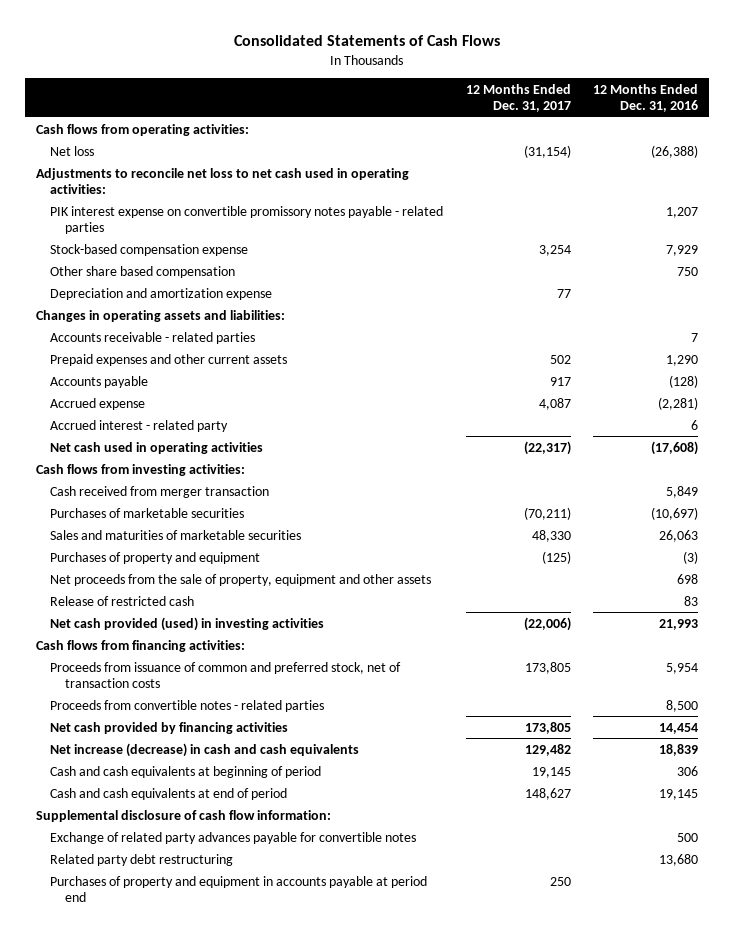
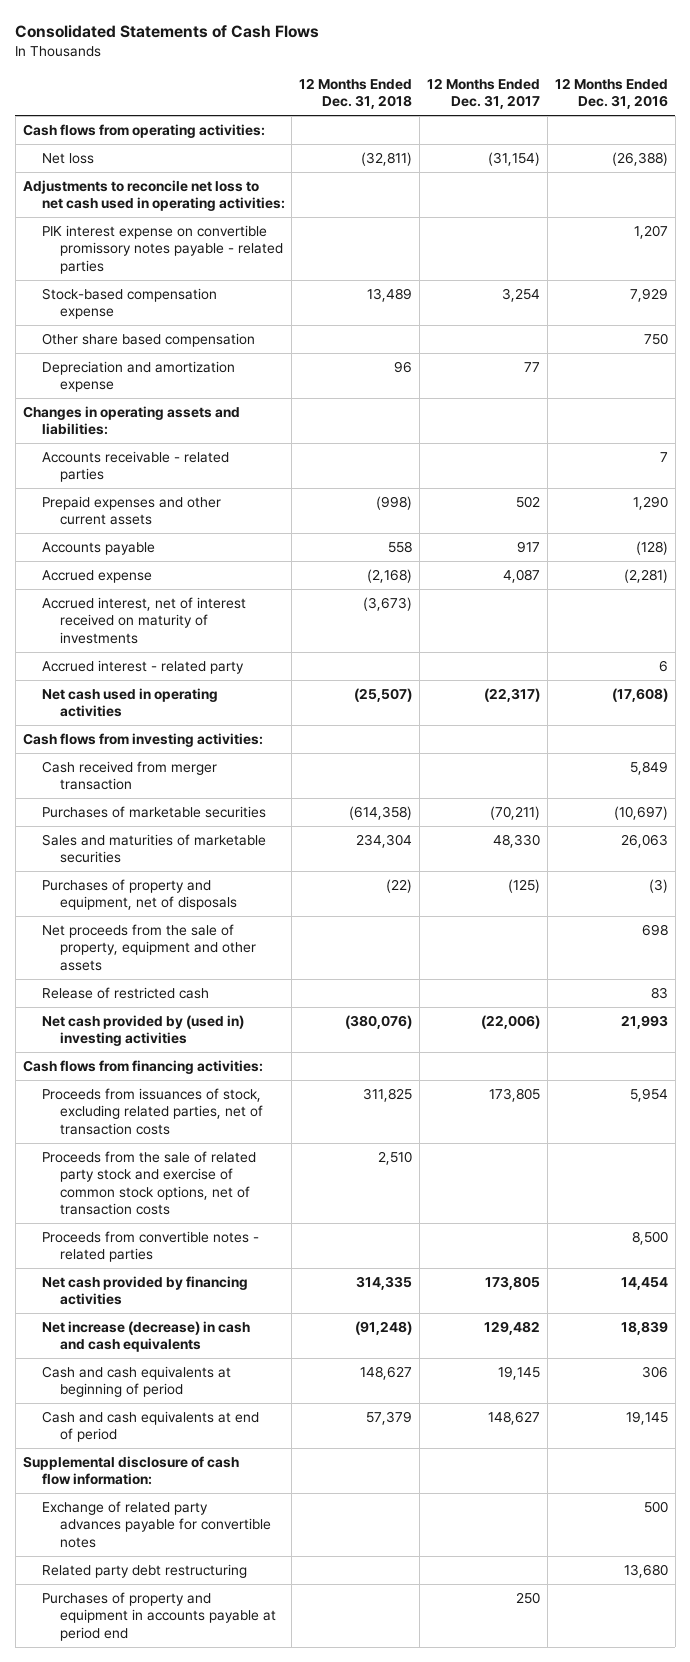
none -> [299,77,413,110] 12 Months Ended Dec. 31, 2018
none -> [41,596,246,644] Accrued interest, net of interest received on maturity of investments
[50,551,261,564] Purchases of property and equipment -> [41,878,238,911] Purchases of property and equipment, net of disposals
[50,616,325,631] Net cash provided (used) in investing activities -> [41,1014,244,1047] Net cash provided by (used in) investing activities
[50,661,402,688] Proceeds from issuance of common and preferred stock, net of transaction costs -> [41,1087,264,1135] Proceeds from issuances of stock, excluding related parties, net of transaction costs
none -> [41,1150,256,1216] Proceeds from the sale of related party stock and exercise of common stock options, net of transaction costs

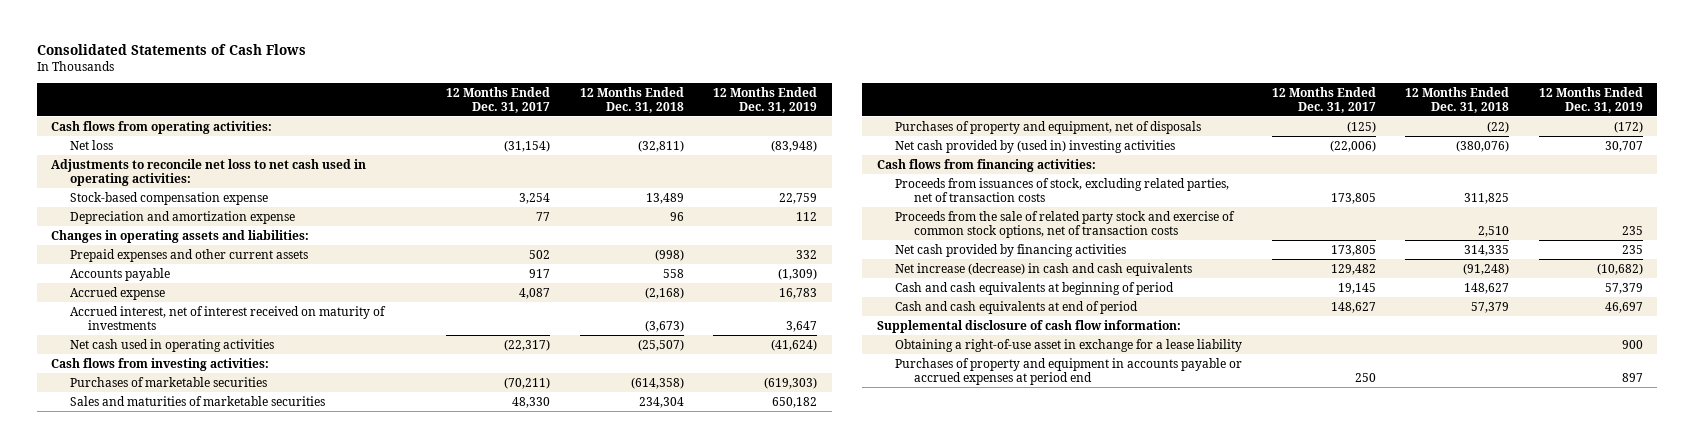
[554,77,668,110] 12 Months Ended Dec. 31, 2016 -> none
none -> [713,86,818,113] 12 Months Ended Dec. 31, 2019
[41,224,284,274] PIK interest expense on convertible promissory notes payable - related parties -> none
[41,332,255,347] Other share based compensation -> none
[41,450,229,483] Accounts receivable - related parties -> none
[41,659,244,674] Accrued interest - related party -> none
[41,760,217,791] Cash received from merger transaction -> none
[41,923,257,971] Net proceeds from the sale of property, equipment and other assets -> none
[41,986,209,999] Release of restricted cash -> none
[41,1230,259,1263] Proceeds from convertible notes - related parties -> none
[41,1500,272,1548] Exchange of related party advances payable for convertible notes -> none
[41,1563,247,1578] Related party debt restructuring -> none
none -> [895,338,1243,352] Obtaining a right-of-use asset in exchange for a lease liability
[41,1591,277,1641] Purchases of property and equipment in accounts payable at period end -> [895,357,1243,385] Purchases of property and equipment in accounts payable or accrued expenses at period end

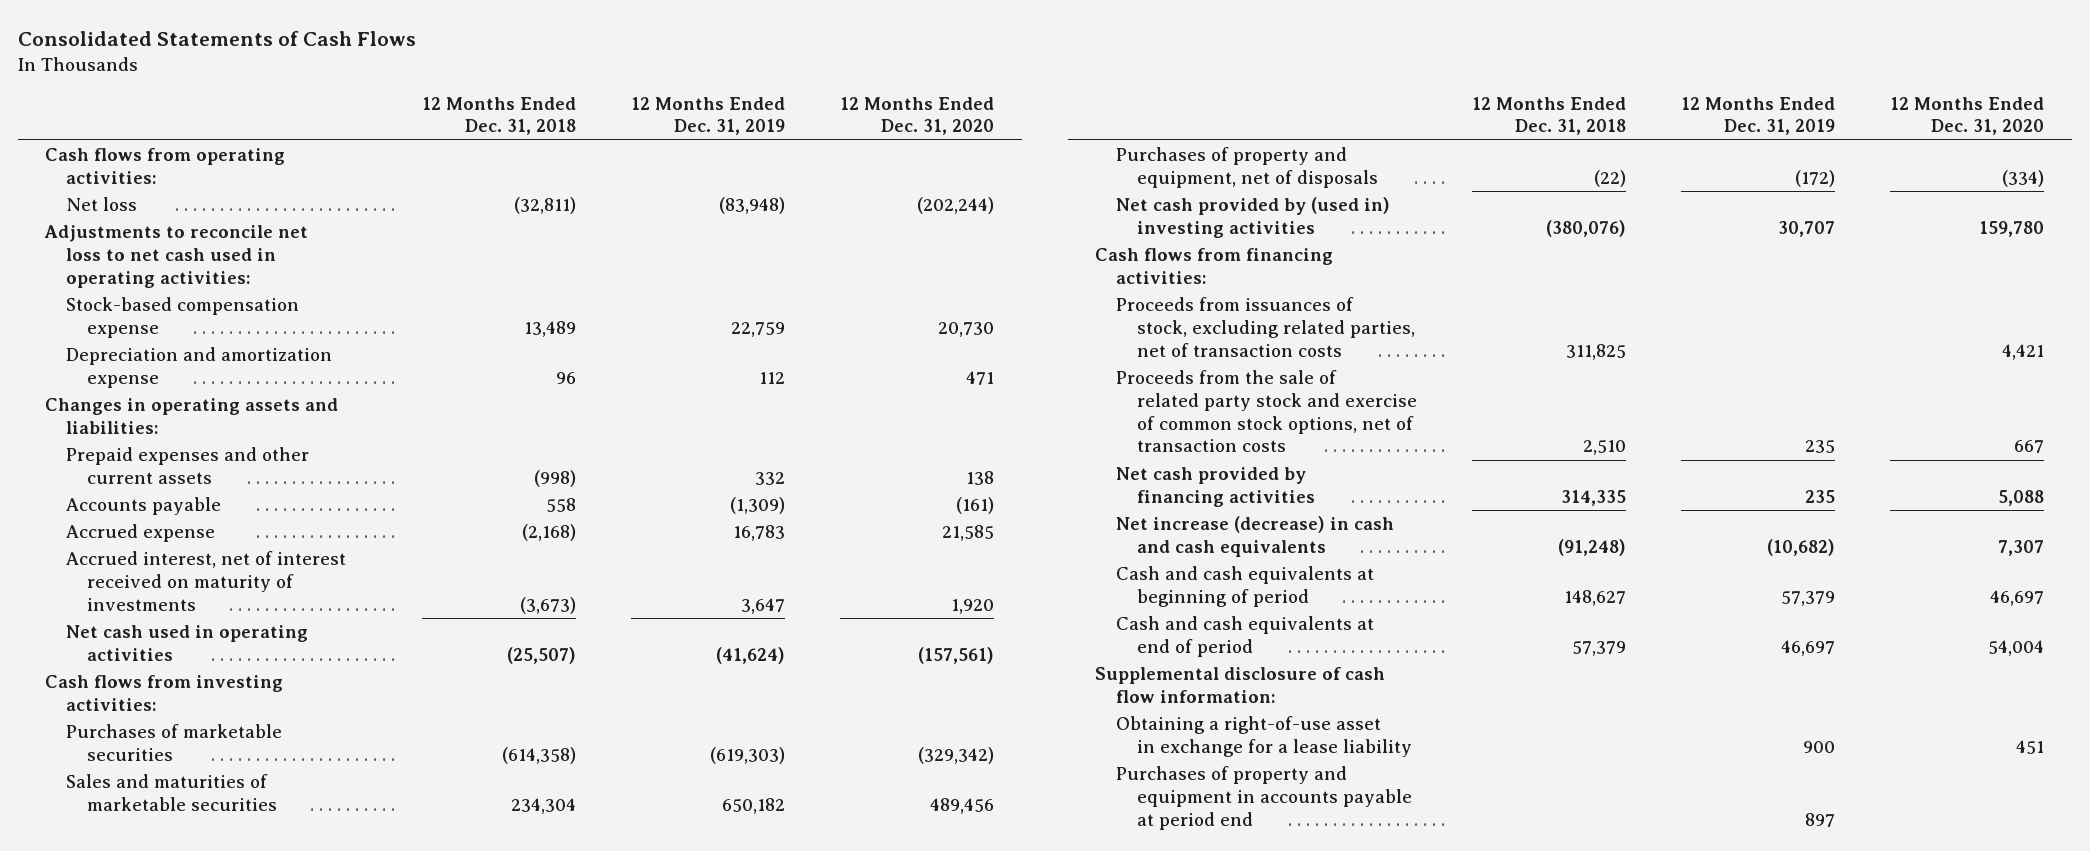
[446,86,551,113] 12 Months Ended Dec. 31, 2017 -> none
none -> [840,96,995,136] 12 Months Ended Dec. 31, 2020
[895,357,1243,385] Purchases of property and equipment in accounts payable or accrued expenses at period end -> [1116,765,1413,830] Purchases of property and equipment in accounts payable at period end

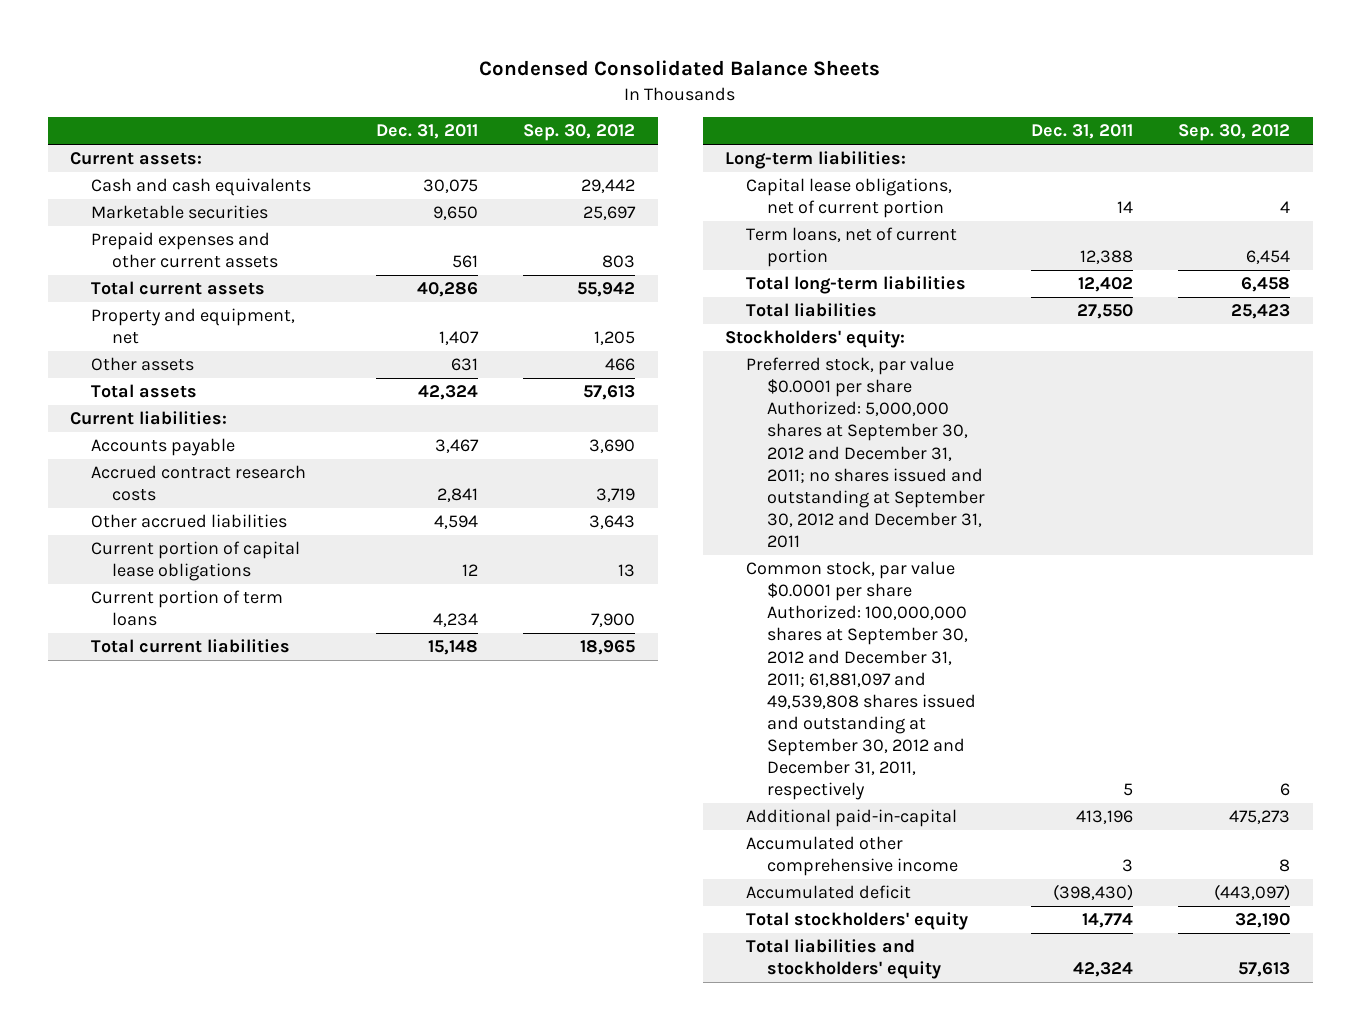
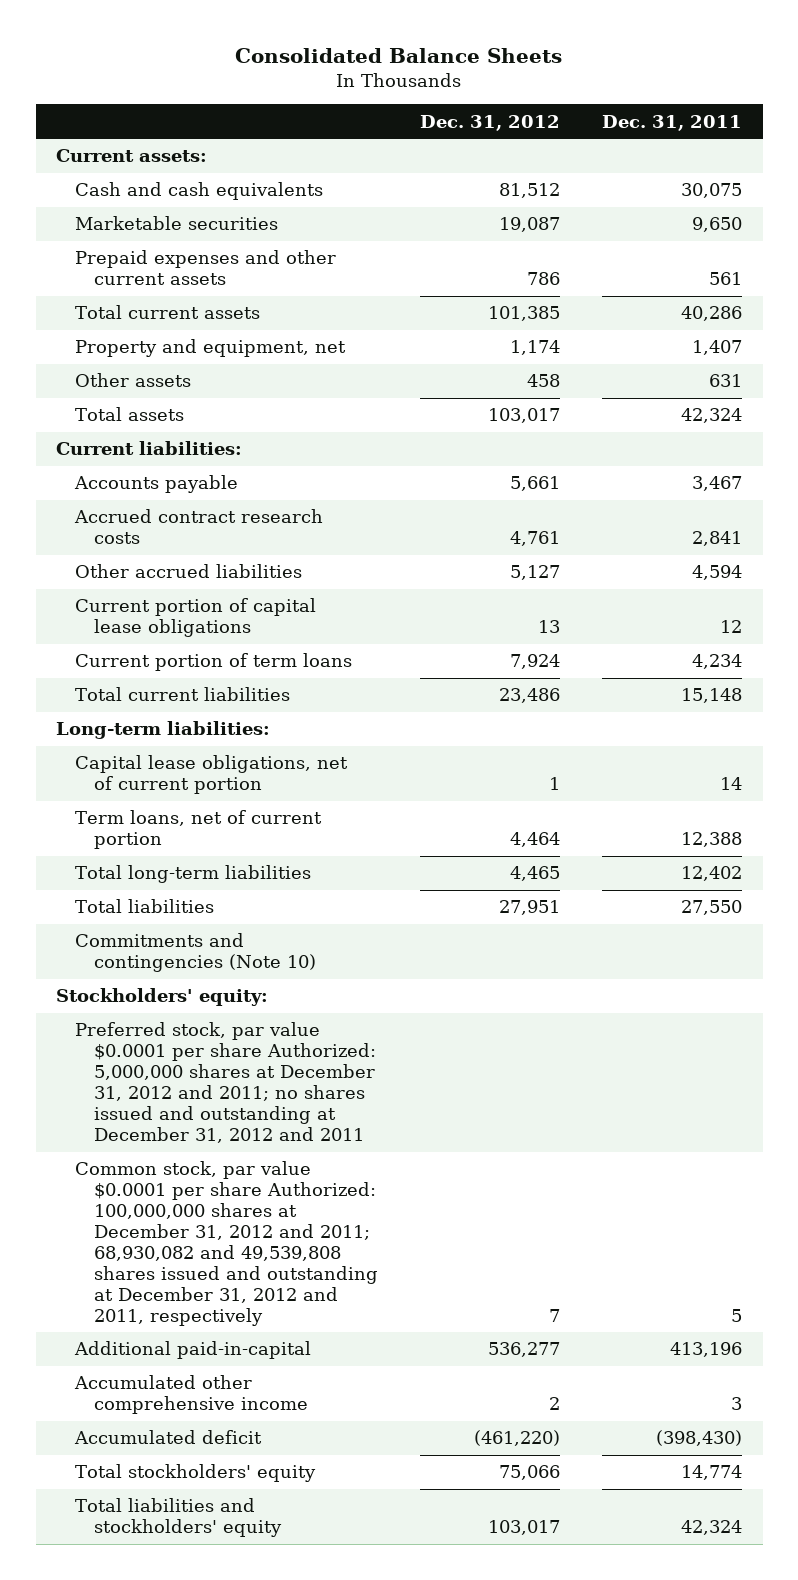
[479,60,881,77] Condensed Consolidated Balance Sheets -> [235,47,563,63] Consolidated Balance Sheets
[523,124,636,142] Sep. 30, 2012 -> none
none -> [419,114,560,131] Dec. 31, 2012
none -> [75,933,317,973] Commitments and contingencies (Note 10)
[746,356,986,549] Preferred stock, par value $0.0001 per share Authorized: 5,000,000 shares at September 30, 2012 and December 31, 2011; no shares issued and outstanding at September 30, 2012 and December 31, 2011 -> [75,1022,377,1143] Preferred stock, par value $0.0001 per share Authorized: 5,000,000 shares at December 31, 2012 and 2011; no shares issued and outstanding at December 31, 2012 and 2011
[746,560,977,801] Common stock, par value $0.0001 per share Authorized: 100,000,000 shares at September 30, 2012 and December 31, 2011; 61,881,097 and 49,539,808 shares issued and outstanding at September 30, 2012 and December 31, 2011, respectively -> [75,1161,379,1326] Common stock, par value $0.0001 per share Authorized: 100,000,000 shares at December 31, 2012 and 2011; 68,930,082 and 49,539,808 shares issued and outstanding at December 31, 2012 and 2011, respectively

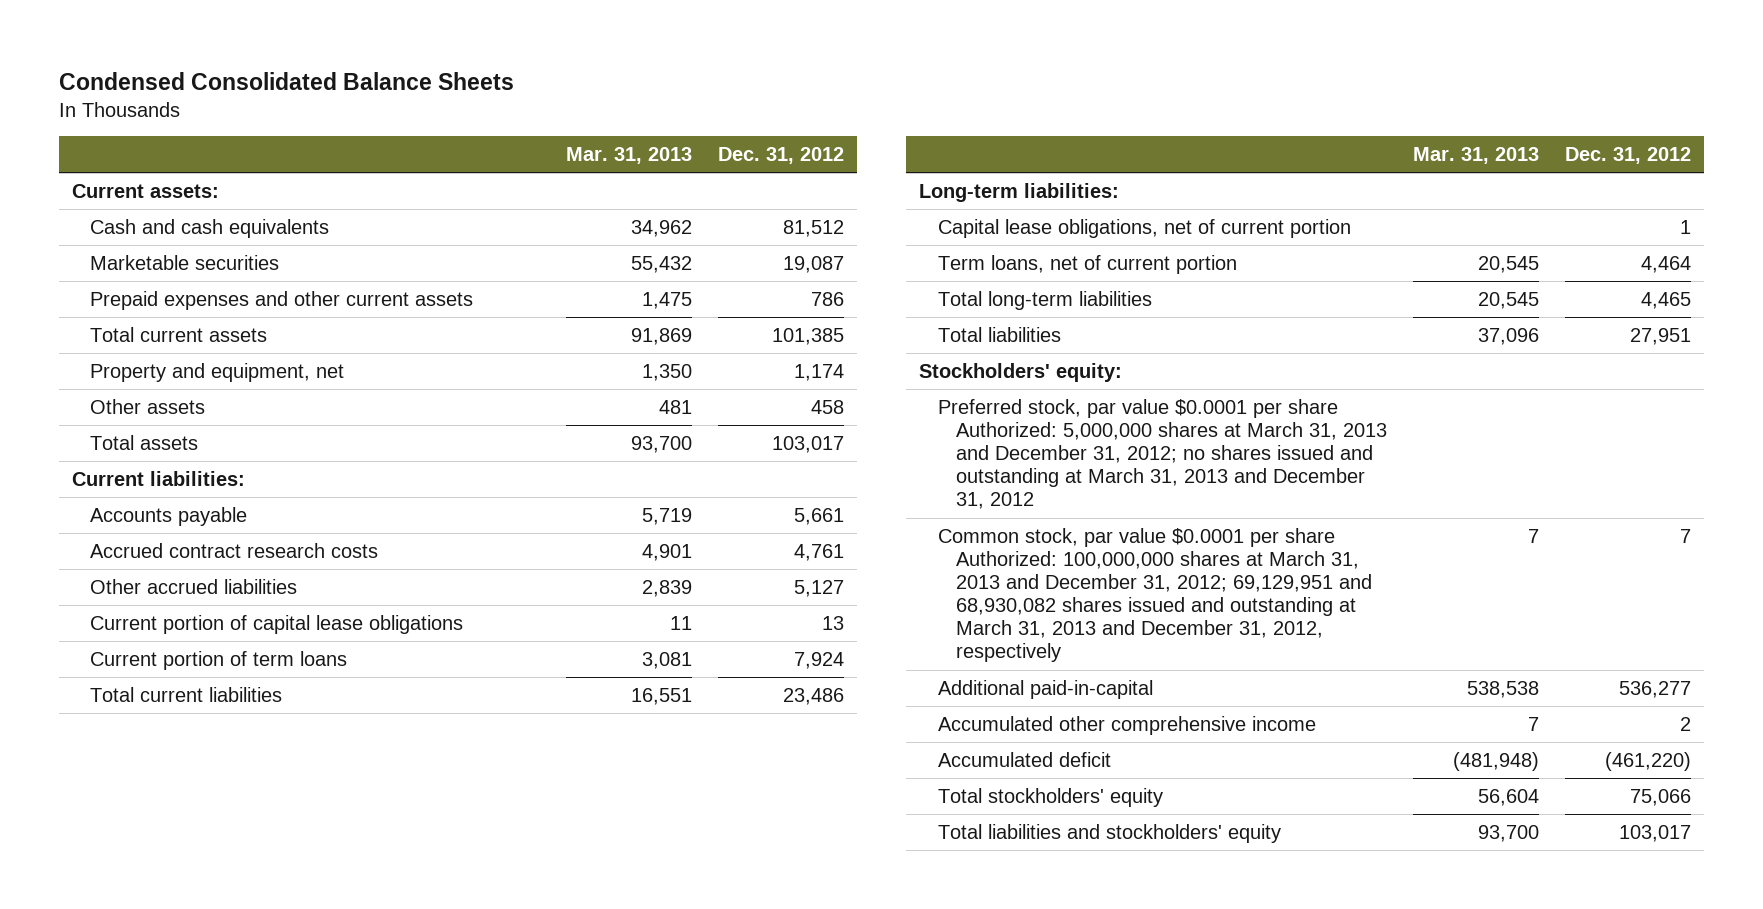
[235,47,563,63] Consolidated Balance Sheets -> [59,71,515,90] Condensed Consolidated Balance Sheets
[601,114,742,131] Dec. 31, 2011 -> none
none -> [565,147,692,165] Mar. 31, 2013
[75,933,317,973] Commitments and contingencies (Note 10) -> none
[75,1022,377,1143] Preferred stock, par value $0.0001 per share Authorized: 5,000,000 shares at December 31, 2012 and 2011; no shares issued and outstanding at December 31, 2012 and 2011 -> [937,398,1387,510] Preferred stock, par value $0.0001 per share Authorized: 5,000,000 shares at March 31, 2013 and December 31, 2012; no shares issued and outstanding at March 31, 2013 and December 31, 2012
[75,1161,379,1326] Common stock, par value $0.0001 per share Authorized: 100,000,000 shares at December 31, 2012 and 2011; 68,930,082 and 49,539,808 shares issued and outstanding at December 31, 2012 and 2011, respectively -> [937,527,1372,663] Common stock, par value $0.0001 per share Authorized: 100,000,000 shares at March 31, 2013 and December 31, 2012; 69,129,951 and 68,930,082 shares issued and outstanding at March 31, 2013 and December 31, 2012, respectively

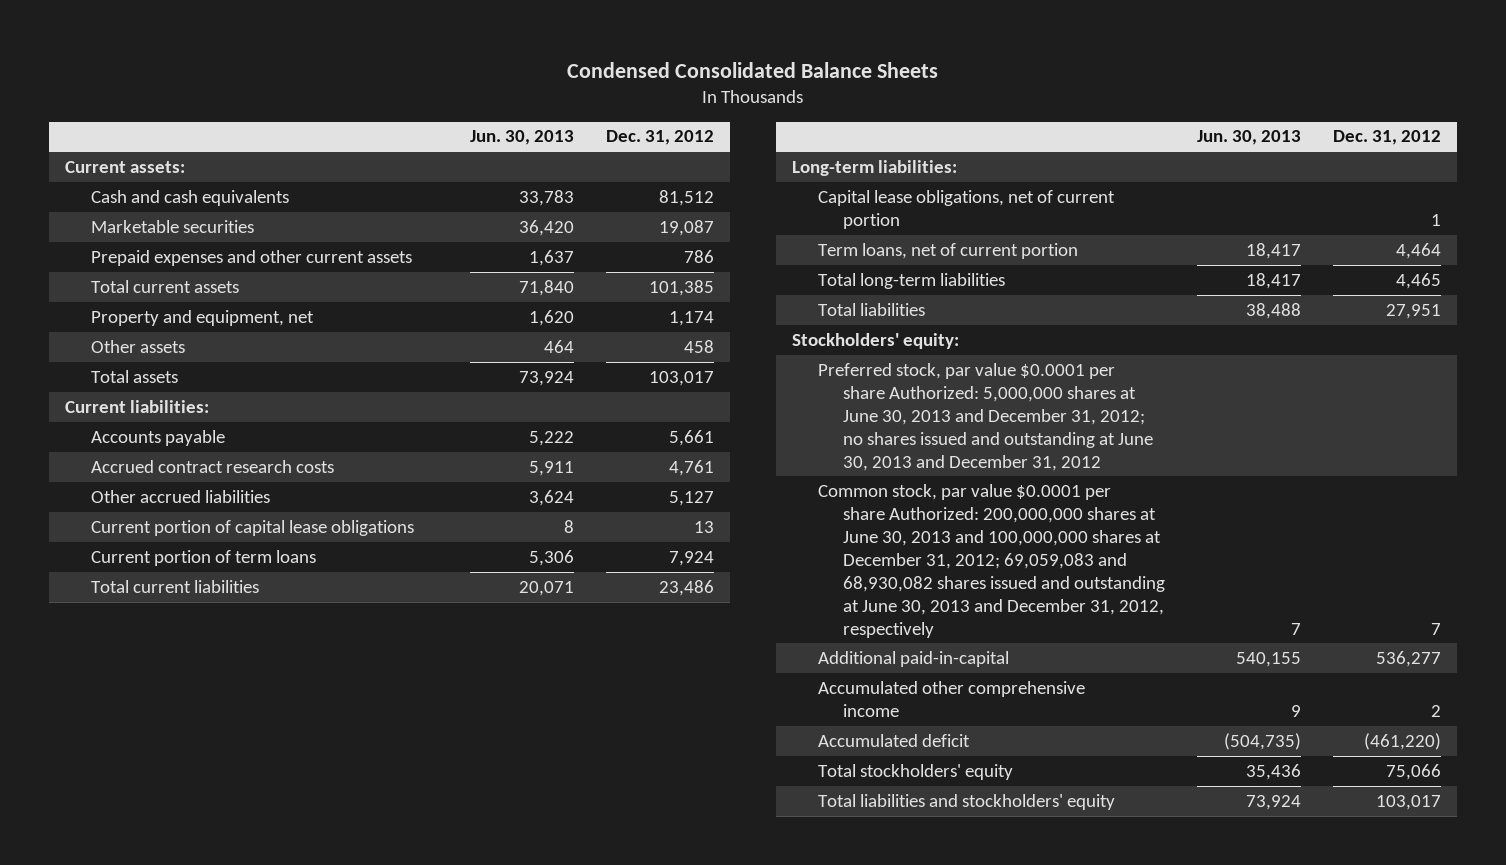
[565,147,692,165] Mar. 31, 2013 -> none
none -> [470,130,575,146] Jun. 30, 2013
[937,398,1387,510] Preferred stock, par value $0.0001 per share Authorized: 5,000,000 shares at March 31, 2013 and December 31, 2012; no shares issued and outstanding at March 31, 2013 and December 31, 2012 -> [817,362,1154,471] Preferred stock, par value $0.0001 per share Authorized: 5,000,000 shares at June 30, 2013 and December 31, 2012; no shares issued and outstanding at June 30, 2013 and December 31, 2012
[937,527,1372,663] Common stock, par value $0.0001 per share Authorized: 100,000,000 shares at March 31, 2013 and December 31, 2012; 69,129,951 and 68,930,082 shares issued and outstanding at March 31, 2013 and December 31, 2012, respectively -> [817,483,1166,638] Common stock, par value $0.0001 per share Authorized: 200,000,000 shares at June 30, 2013 and 100,000,000 shares at December 31, 2012; 69,059,083 and 68,930,082 shares issued and outstanding at June 30, 2013 and December 31, 2012, respectively

